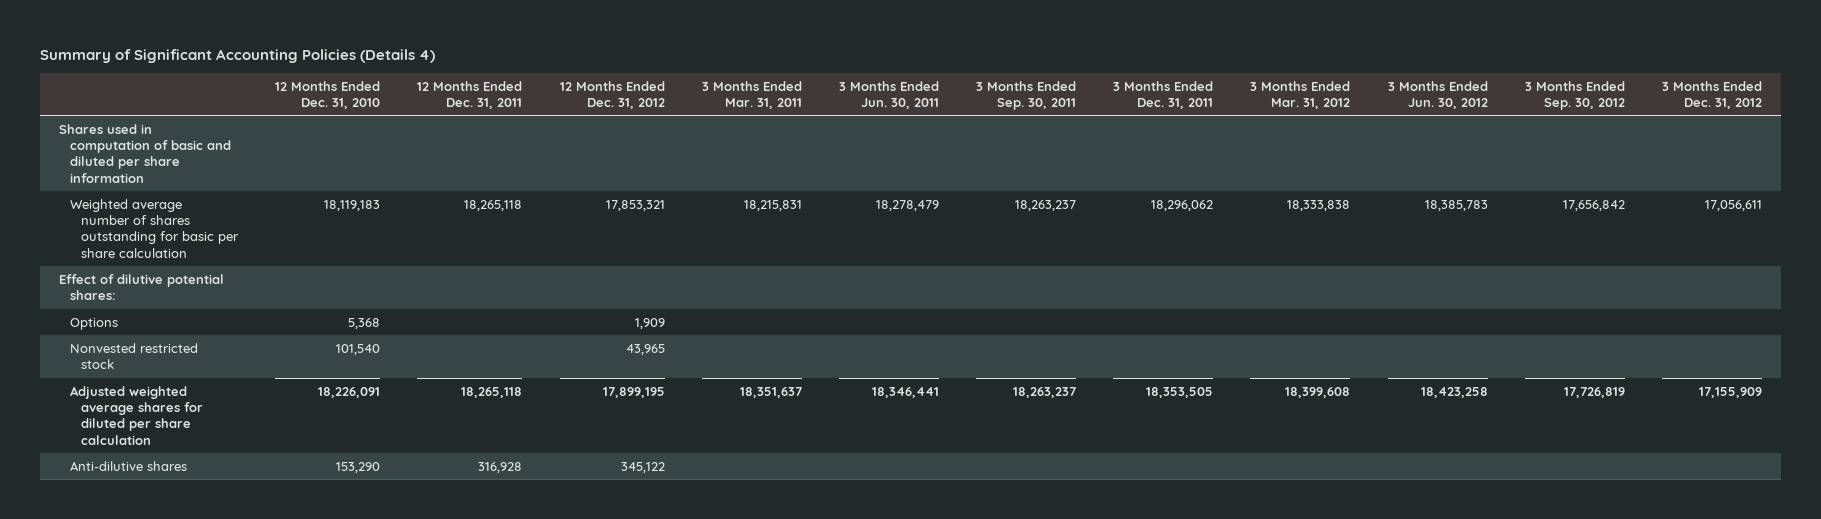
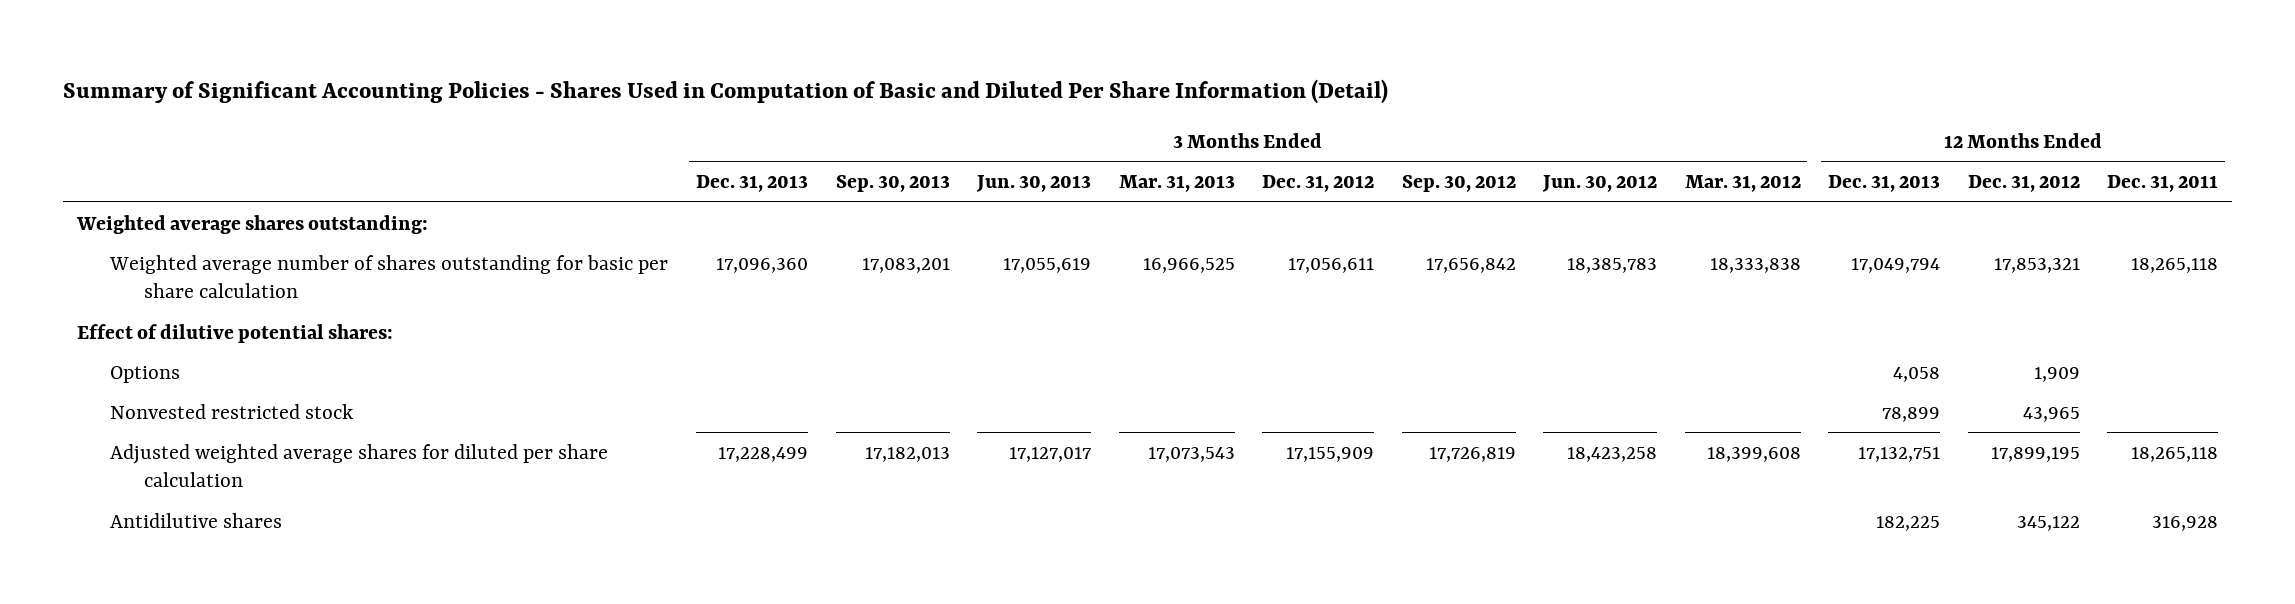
[40,49,436,64] Summary of Significant Accounting Policies (Details 4) -> [63,79,1389,105] Summary of Significant Accounting Policies - Shares Used in Computation of Basic and Diluted Per Share Information (Detail)
[275,80,381,109] 12 Months Ended Dec. 31, 2010 -> none
[701,80,802,109] 3 Months Ended Mar. 31, 2011 -> none
[838,80,939,109] 3 Months Ended Jun. 30, 2011 -> none
[976,80,1077,110] 3 Months Ended Sep. 30, 2011 -> none
[1113,80,1214,109] 3 Months Ended Dec. 31, 2011 -> none
none -> [696,174,809,192] Dec. 31, 2013
none -> [835,174,950,192] Sep. 30, 2013
none -> [976,174,1092,192] Jun. 30, 2013
none -> [1118,174,1235,192] Mar. 31, 2013
none -> [1828,174,1941,192] Dec. 31, 2013
[58,123,231,183] Shares used in computation of basic and diluted per share information -> [75,214,428,234] Weighted average shares outstanding:
[69,460,187,471] Anti-dilutive shares -> [110,512,283,528] Antidilutive shares

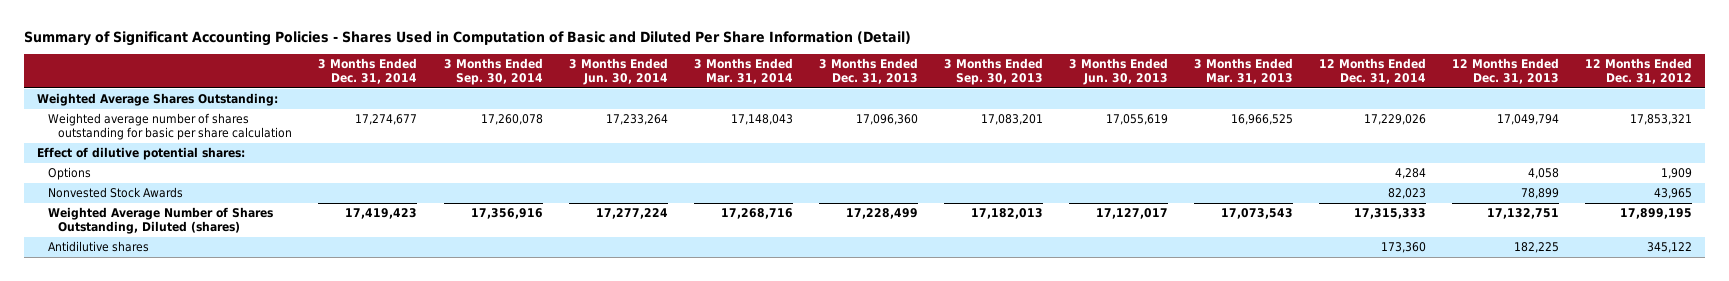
[1262,174,1375,192] Dec. 31, 2012 -> none
[1401,174,1516,192] Sep. 30, 2012 -> none
[1542,174,1658,192] Jun. 30, 2012 -> none
[1684,174,1801,192] Mar. 31, 2012 -> none
[2107,174,2219,192] Dec. 31, 2011 -> none
none -> [318,57,418,85] 3 Months Ended Dec. 31, 2014
none -> [443,57,543,86] 3 Months Ended Sep. 30, 2014
none -> [568,57,668,86] 3 Months Ended Jun. 30, 2014
none -> [693,57,793,85] 3 Months Ended Mar. 31, 2014
none -> [1319,57,1427,85] 12 Months Ended Dec. 31, 2014
[75,214,428,234] Weighted average shares outstanding: -> [36,93,278,107] Weighted Average Shares Outstanding:
[110,403,354,419] Nonvested restricted stock -> [47,187,183,199] Nonvested Stock Awards
[110,443,609,488] Adjusted weighted average shares for diluted per share calculation -> [47,207,273,235] Weighted Average Number of Shares Outstanding, Diluted (shares)

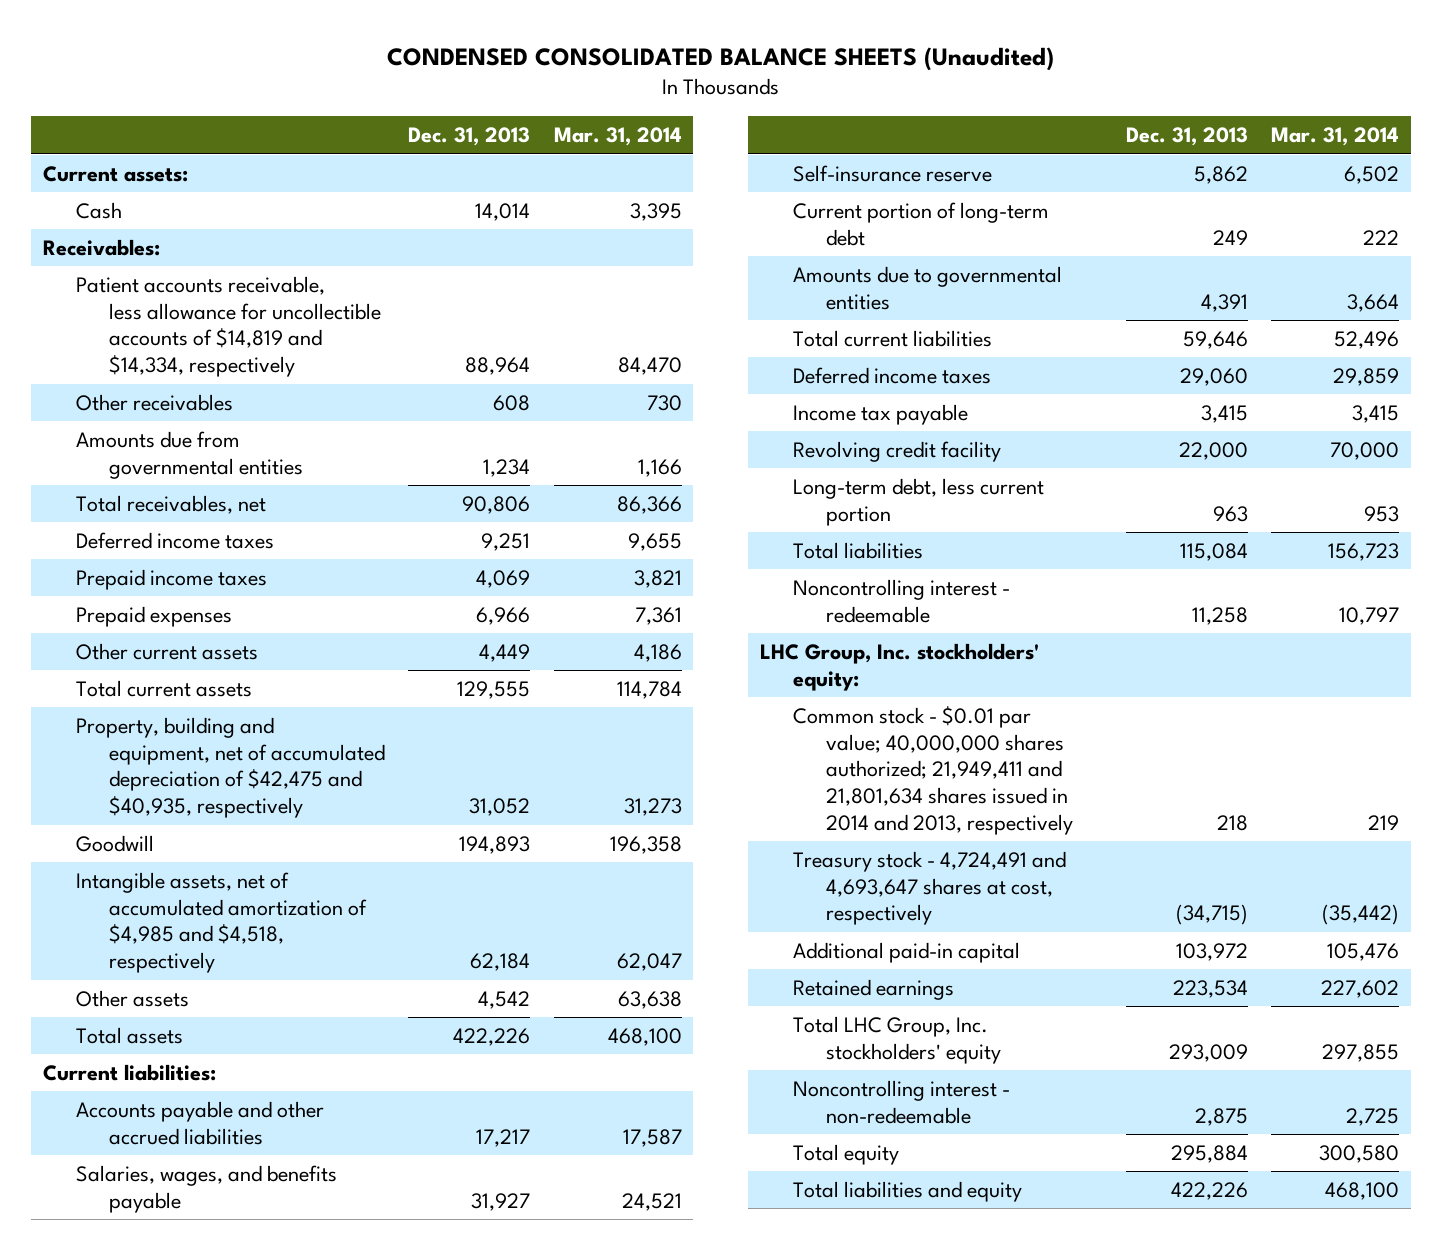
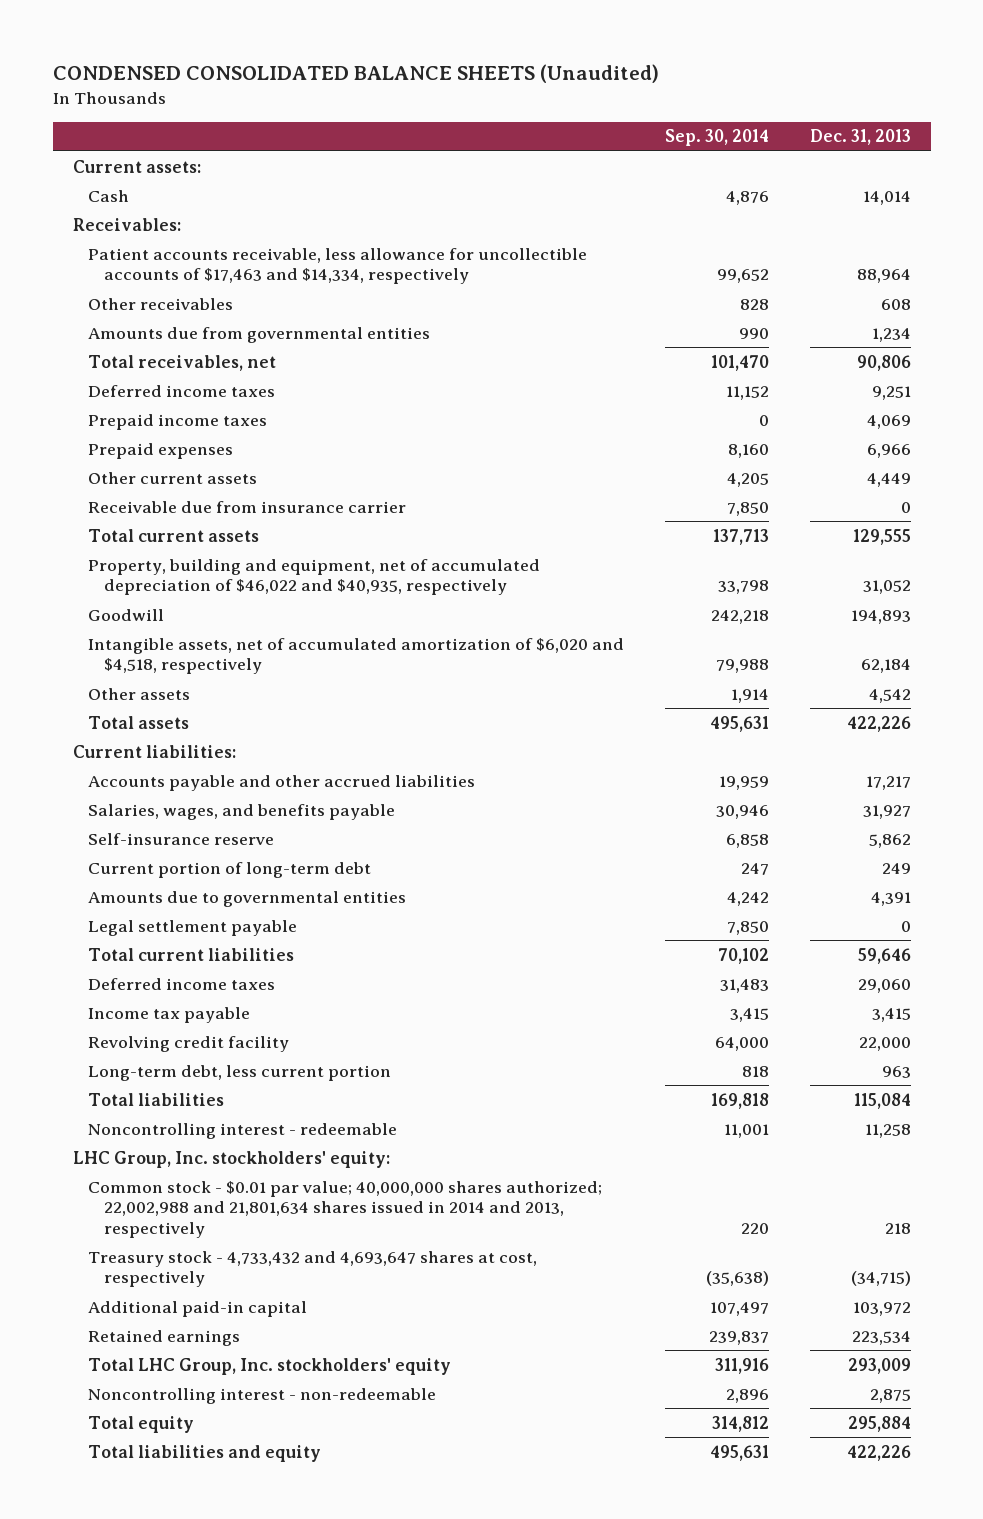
[553,127,682,147] Mar. 31, 2014 -> none
none -> [664,129,769,147] Sep. 30, 2014
[75,275,381,378] Patient accounts receivable, less allowance for uncollectible accounts of $14,819 and $14,334, respectively -> [88,247,588,285] Patient accounts receivable, less allowance for uncollectible accounts of $17,463 and $14,334, respectively
none -> [88,500,407,513] Receivable due from insurance carrier
[75,716,385,819] Property, building and equipment, net of accumulated depreciation of $42,475 and $40,935, respectively -> [88,558,541,596] Property, building and equipment, net of accumulated depreciation of $46,022 and $40,935, respectively
[75,871,367,974] Intangible assets, net of accumulated amortization of $4,985 and $4,518, respectively -> [88,637,625,675] Intangible assets, net of accumulated amortization of $6,020 and $4,518, respectively
none -> [88,919,298,936] Legal settlement payable
[793,705,1074,835] Common stock - $0.01 par value; 40,000,000 shares authorized; 21,949,411 and 21,801,634 shares issued in 2014 and 2013, respectively -> [88,1180,603,1238] Common stock - $0.01 par value; 40,000,000 shares authorized; 22,002,988 and 21,801,634 shares issued in 2014 and 2013, respectively
[793,850,1067,926] Treasury stock - 4,724,491 and 4,693,647 shares at cost, respectively -> [88,1250,538,1288] Treasury stock - 4,733,432 and 4,693,647 shares at cost, respectively

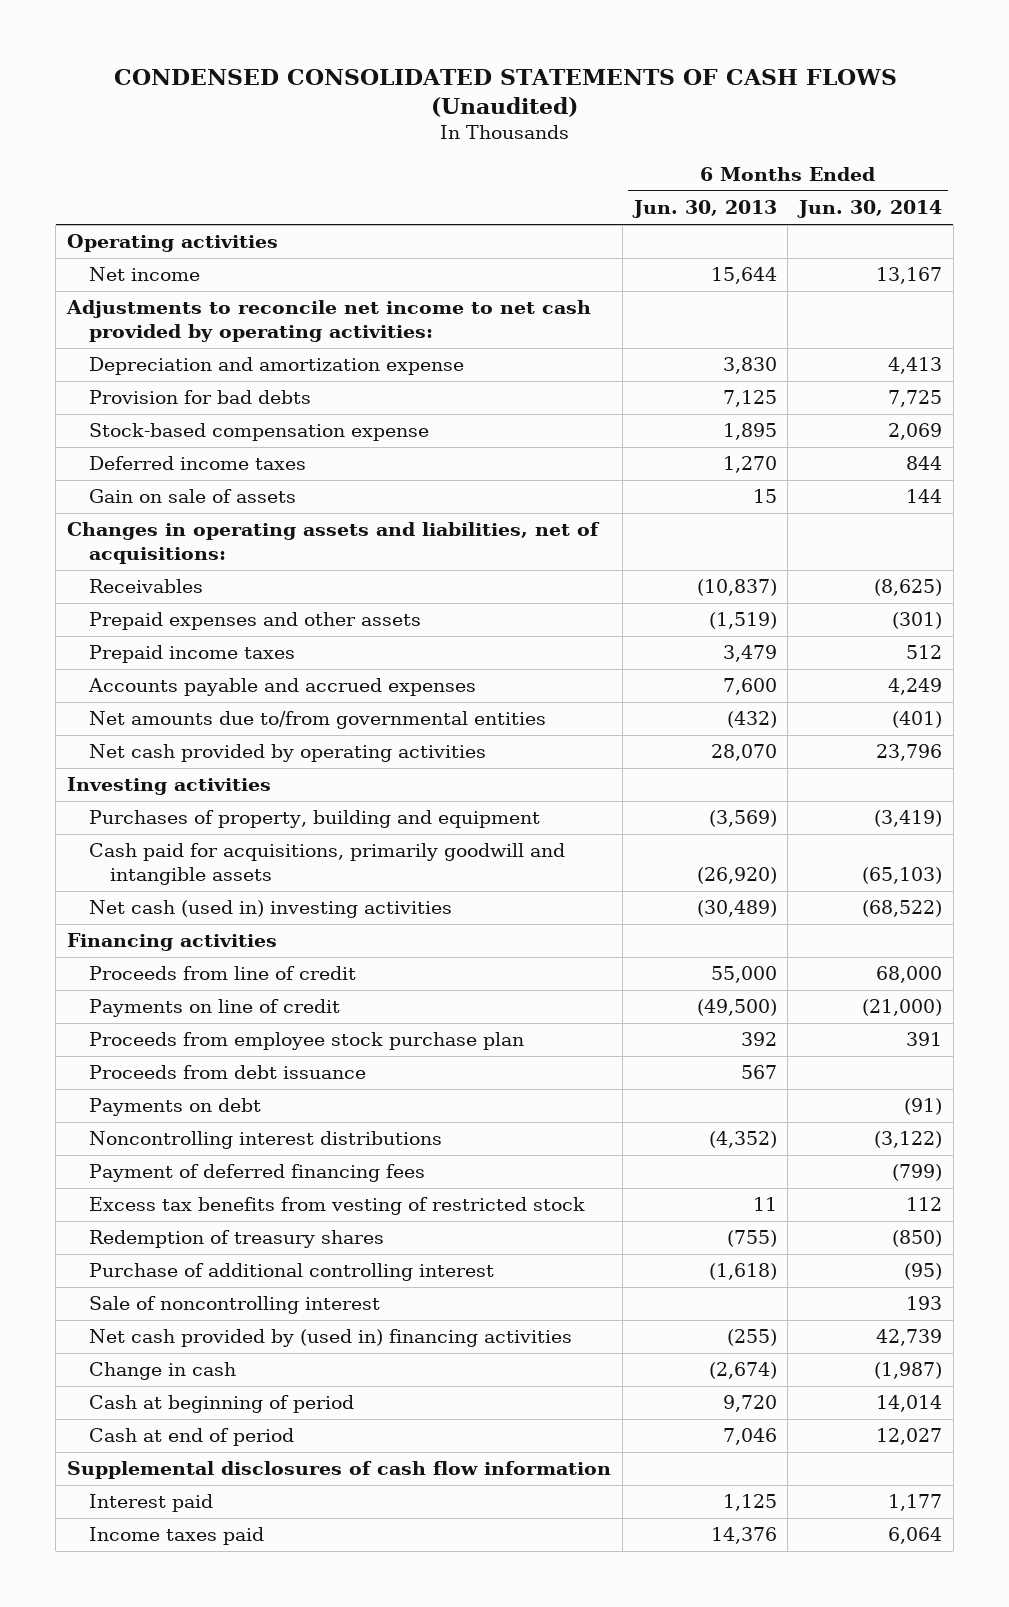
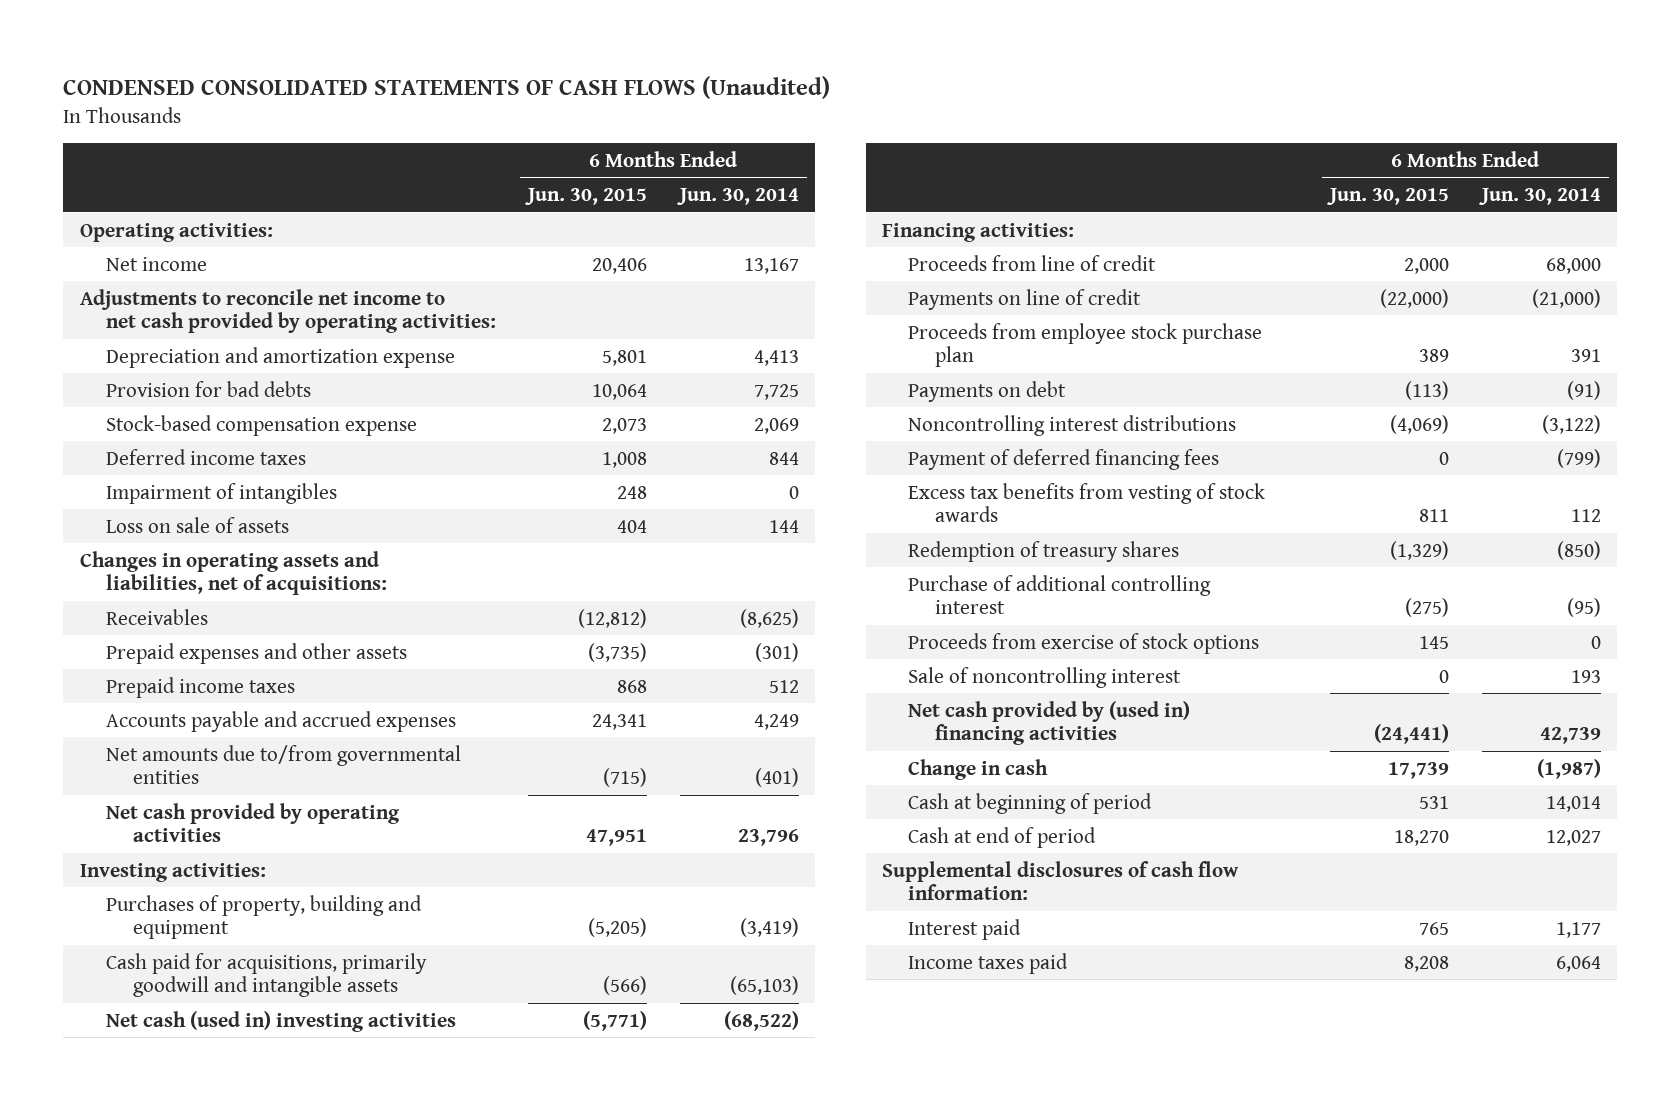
[631,200,777,219] Jun. 30, 2013 -> none
none -> [525,188,648,206] Jun. 30, 2015
[67,234,279,253] Operating activities -> [79,222,273,242] Operating activities:
none -> [106,482,338,504] Impairment of intangibles
[88,489,296,504] Gain on sale of assets -> [106,516,290,533] Loss on sale of assets
[67,777,272,796] Investing activities -> [79,862,266,882] Investing activities:
[67,933,278,952] Financing activities -> [881,222,1074,242] Financing activities:
[88,1065,366,1080] Proceeds from debt issuance -> none
[88,1197,585,1216] Excess tax benefits from vesting of restricted stock -> [908,482,1266,523] Excess tax benefits from vesting of stock awards
none -> [908,632,1260,654] Proceeds from exercise of stock options
[67,1461,612,1480] Supplemental disclosures of cash flow information -> [881,860,1239,901] Supplemental disclosures of cash flow information:

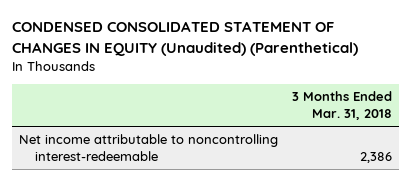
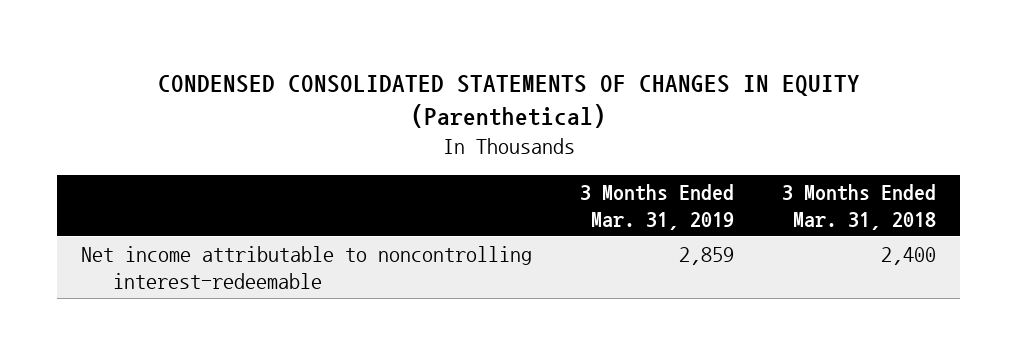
[11,21,358,56] CONDENSED CONSOLIDATED STATEMENT OF CHANGES IN EQUITY (Unaudited) (Parenthetical) -> [157,74,860,129] CONDENSED CONSOLIDATED STATEMENTS OF CHANGES IN EQUITY (Parenthetical)
none -> [580,184,735,230] 3 Months Ended Mar. 31, 2019
[359,152,392,164] 2,386 -> [881,246,937,265] 2,400

